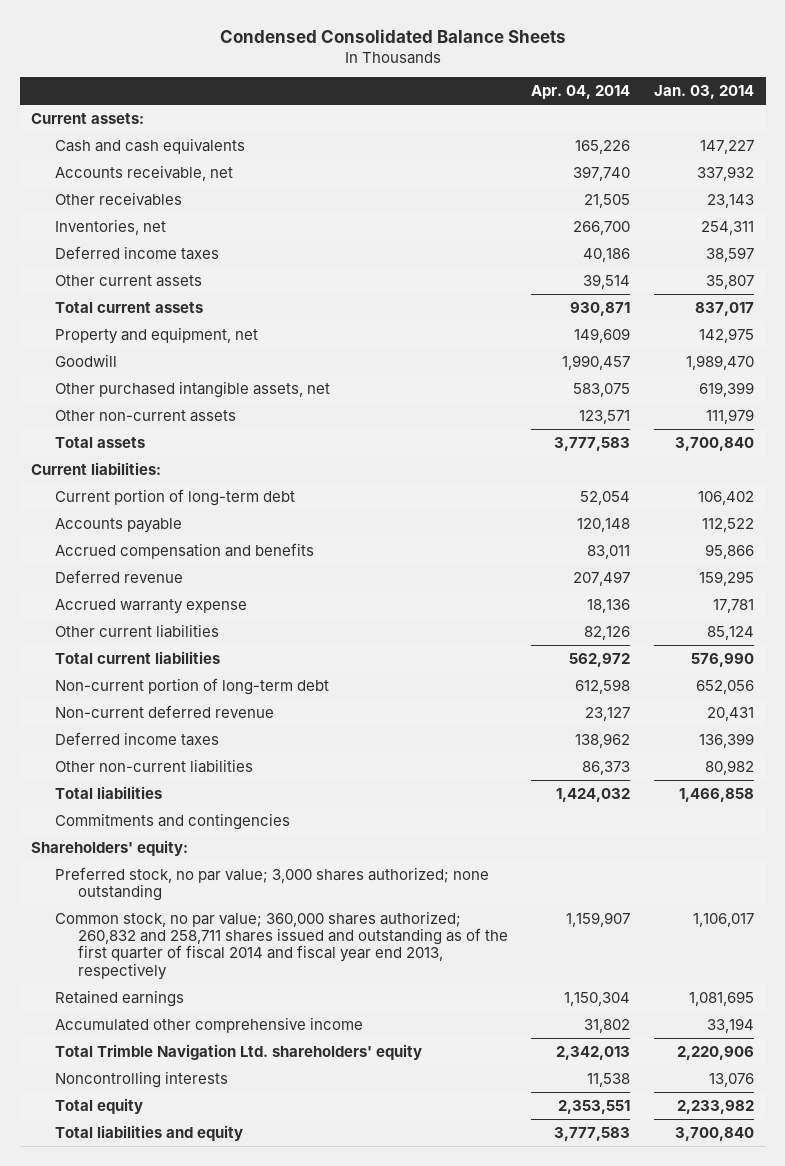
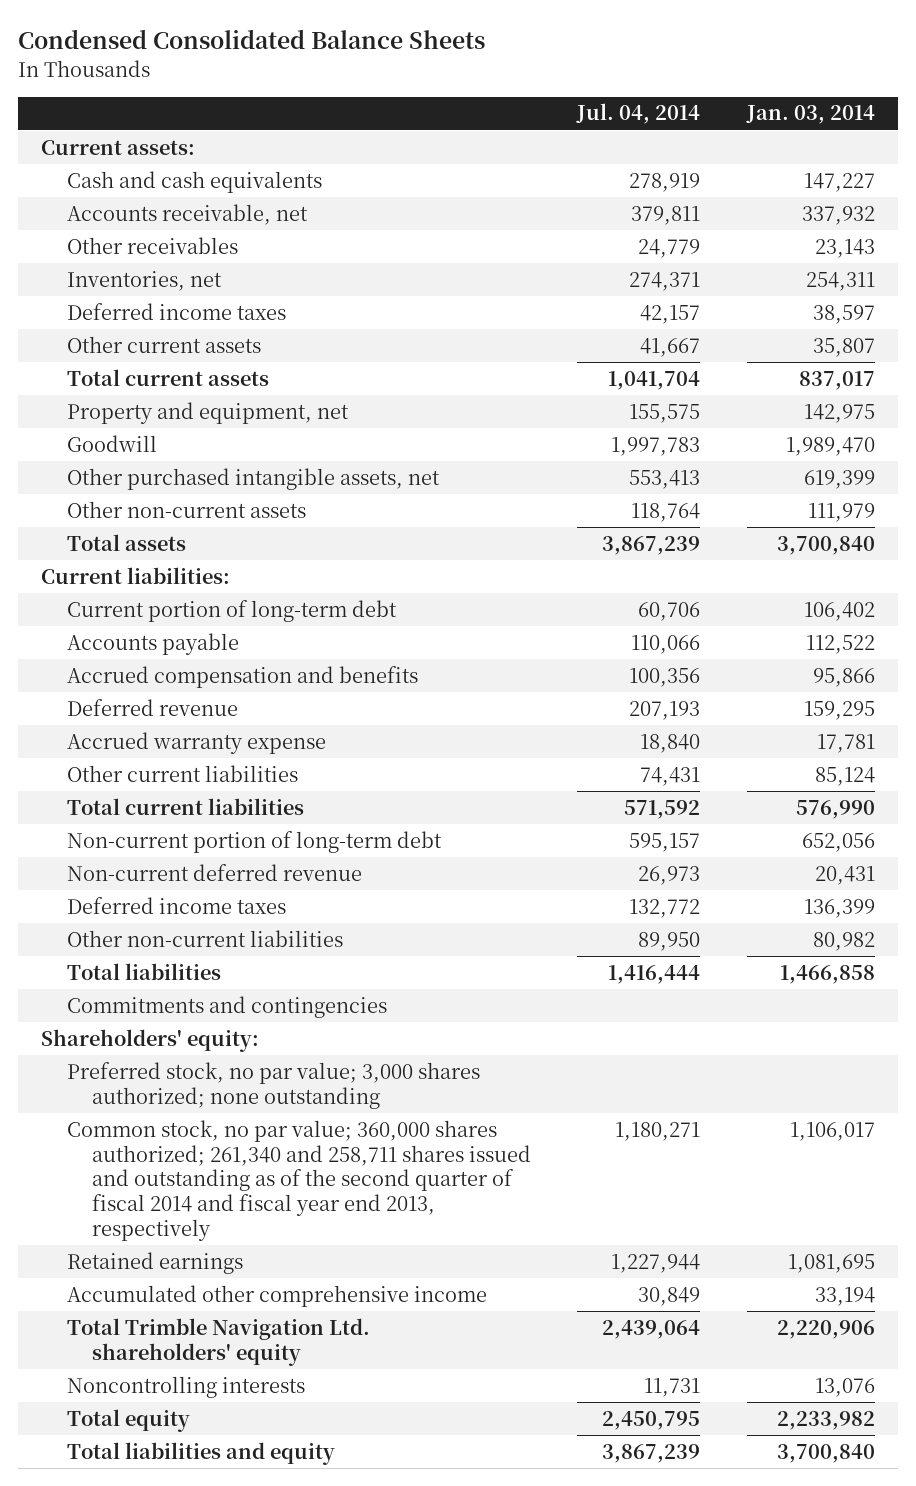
[531,85,631,100] Apr. 04, 2014 -> none
none -> [576,103,701,125] Jul. 04, 2014
[54,910,508,980] Common stock, no par value; 360,000 shares authorized; 260,832 and 258,711 shares issued and outstanding as of the first quarter of fiscal 2014 and fiscal year end 2013, respectively -> [66,1119,532,1241] Common stock, no par value; 360,000 shares authorized; 261,340 and 258,711 shares issued and outstanding as of the second quarter of fiscal 2014 and fiscal year end 2013, respectively

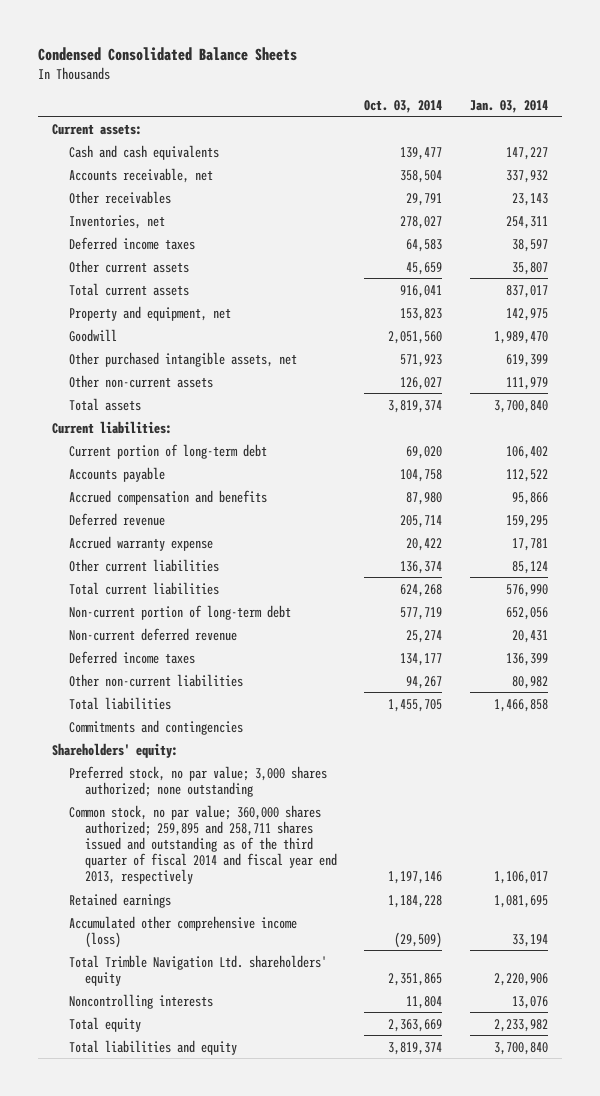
[576,103,701,125] Jul. 04, 2014 -> none
none -> [364,99,443,113] Oct. 03, 2014
[66,1119,532,1241] Common stock, no par value; 360,000 shares authorized; 261,340 and 258,711 shares issued and outstanding as of the second quarter of fiscal 2014 and fiscal year end 2013, respectively -> [68,804,337,885] Common stock, no par value; 360,000 shares authorized; 259,895 and 258,711 shares issued and outstanding as of the third quarter of fiscal 2014 and fiscal year end 2013, respectively
[66,1284,487,1307] Accumulated other comprehensive income -> [68,915,297,948] Accumulated other comprehensive income (loss)

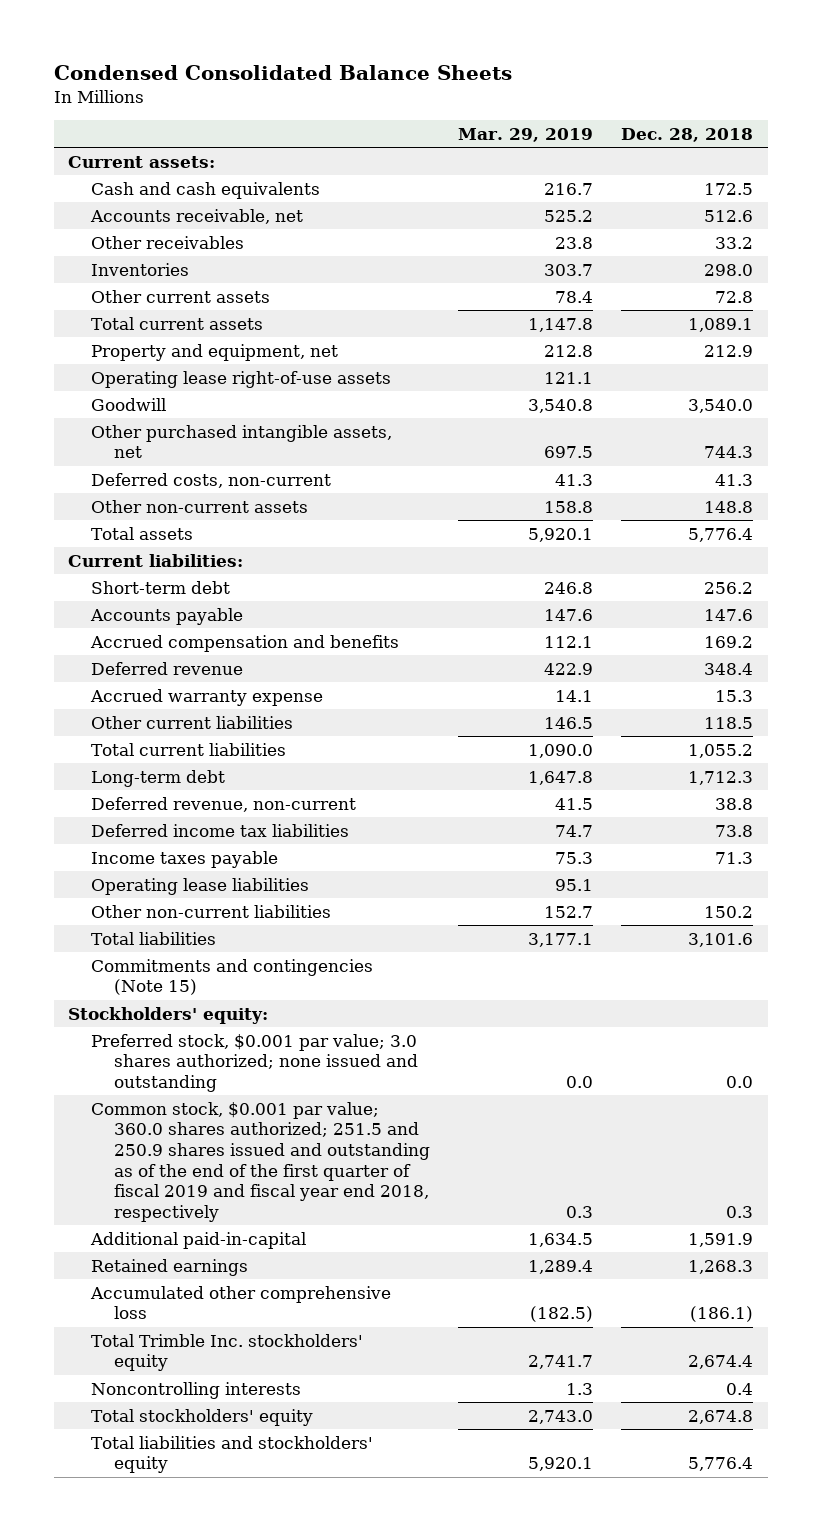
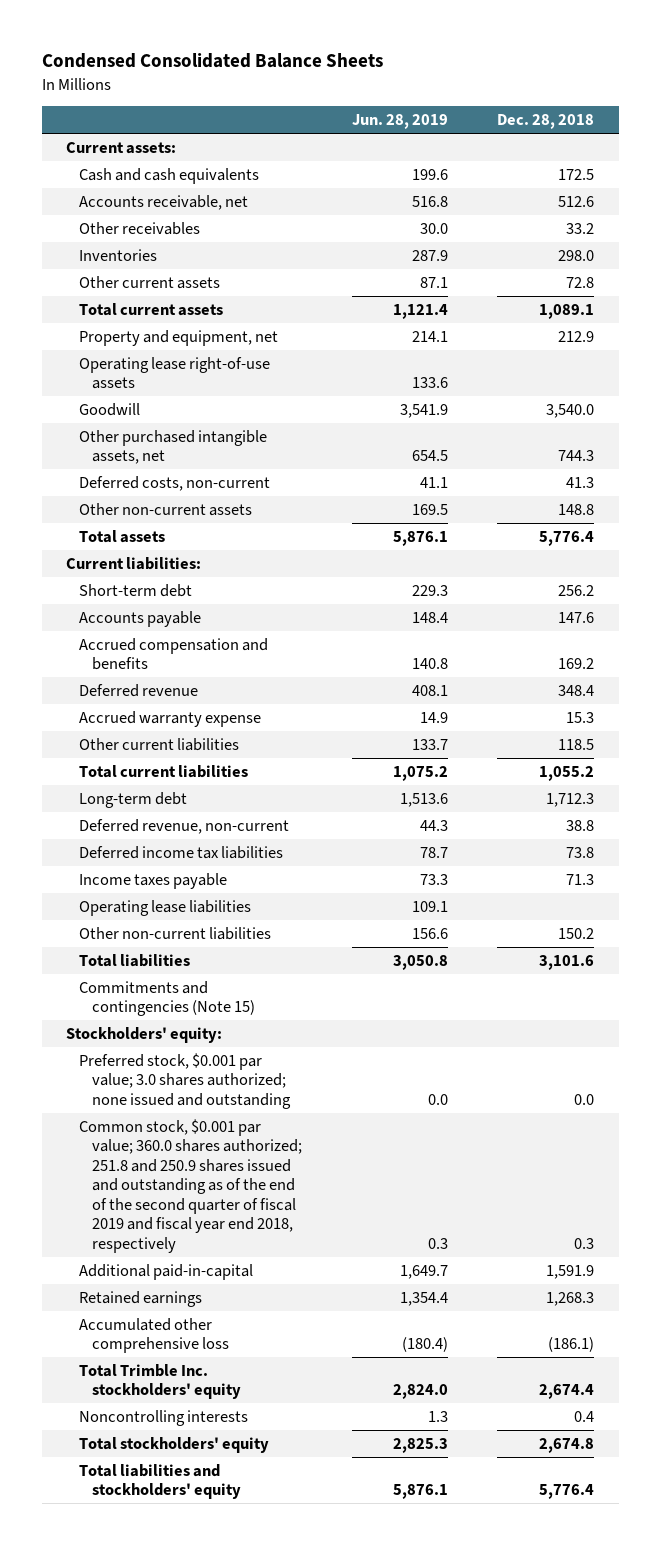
[458,127,594,142] Mar. 29, 2019 -> none
none -> [351,114,448,130] Jun. 28, 2019
[90,1101,430,1222] Common stock, $0.001 par value; 360.0 shares authorized; 251.5 and 250.9 shares issued and outstanding as of the end of the first quarter of fiscal 2019 and fiscal year end 2018, respectively -> [79,1118,303,1253] Common stock, $0.001 par value; 360.0 shares authorized; 251.8 and 250.9 shares issued and outstanding as of the end of the second quarter of fiscal 2019 and fiscal year end 2018, respectively

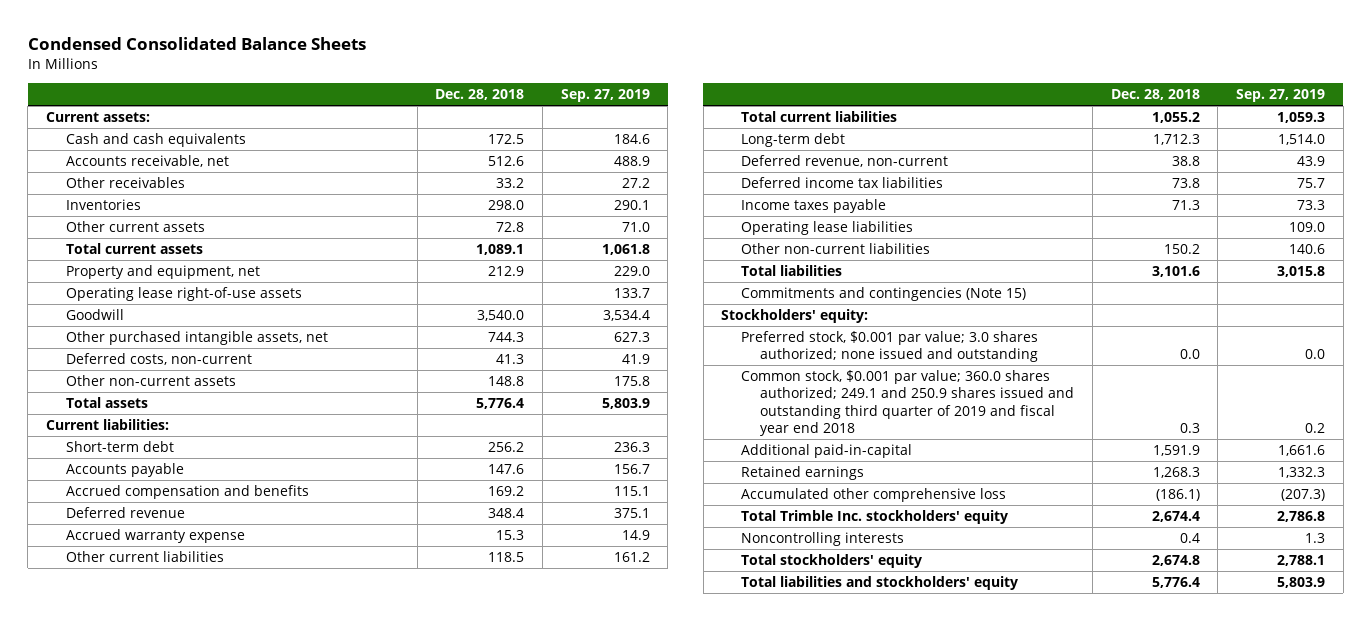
[351,114,448,130] Jun. 28, 2019 -> none
none -> [560,89,650,103] Sep. 27, 2019
[79,1118,303,1253] Common stock, $0.001 par value; 360.0 shares authorized; 251.8 and 250.9 shares issued and outstanding as of the end of the second quarter of fiscal 2019 and fiscal year end 2018, respectively -> [740,370,1075,436] Common stock, $0.001 par value; 360.0 shares authorized; 249.1 and 250.9 shares issued and outstanding third quarter of 2019 and fiscal year end 2018

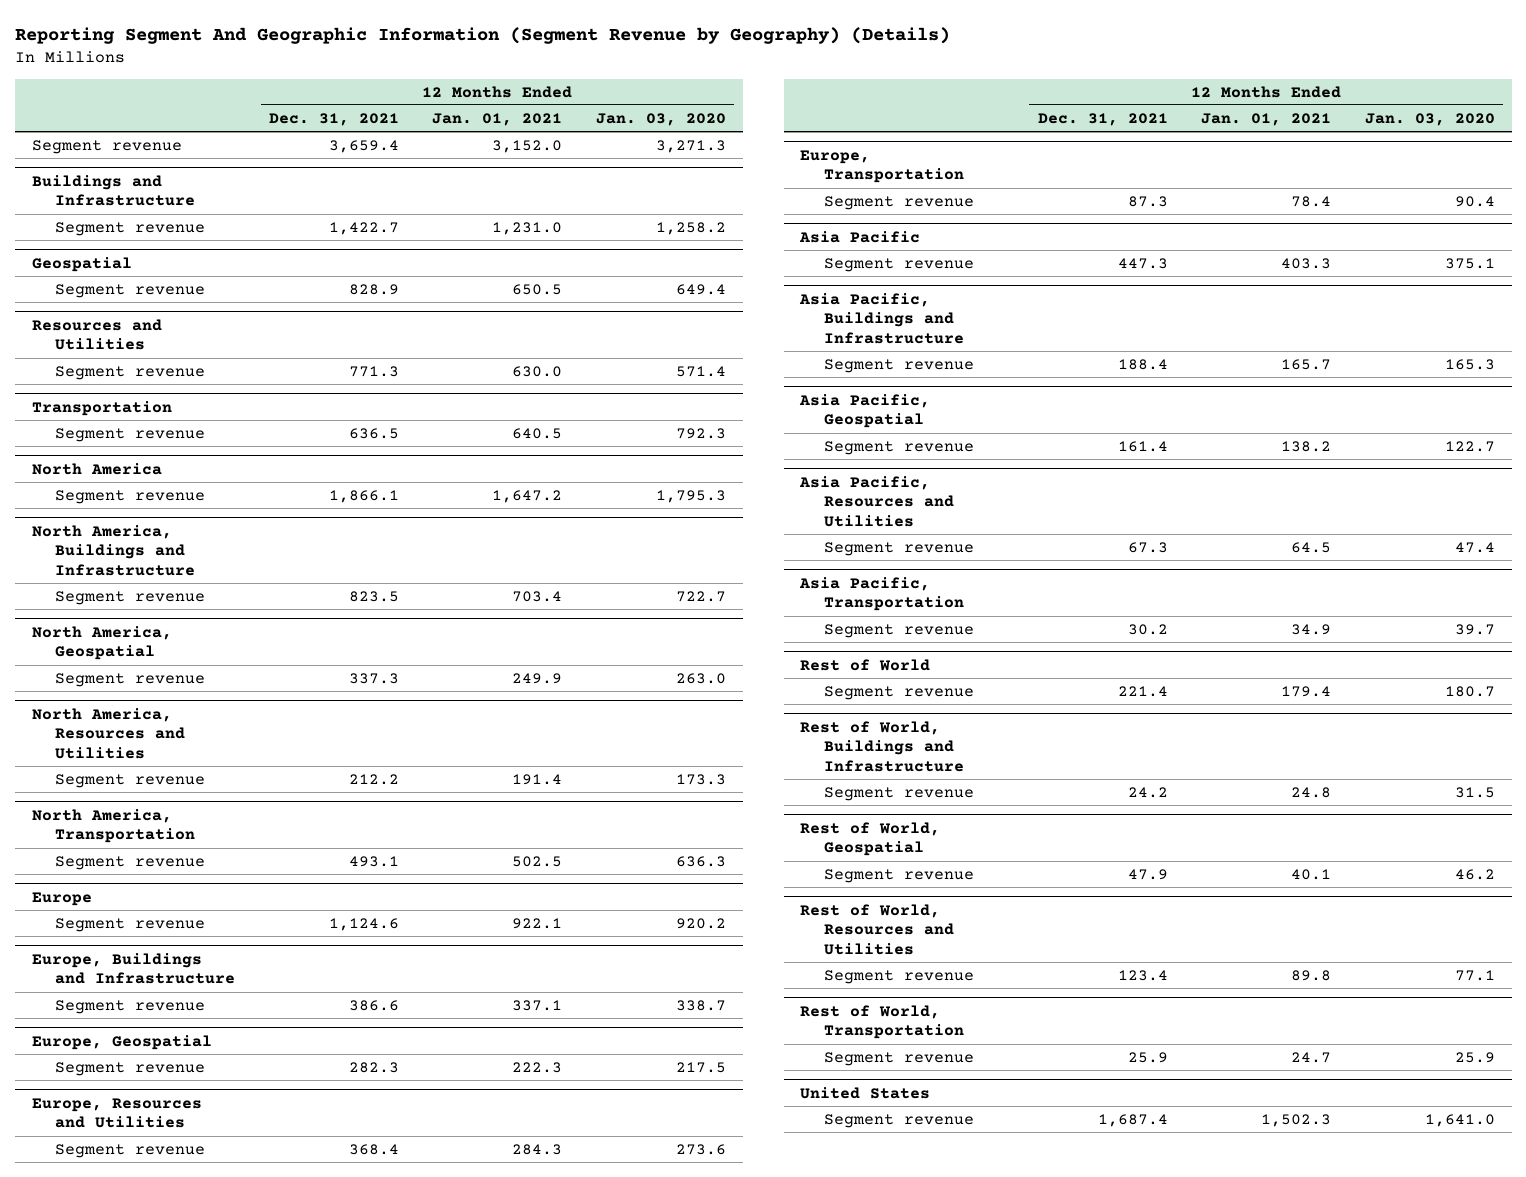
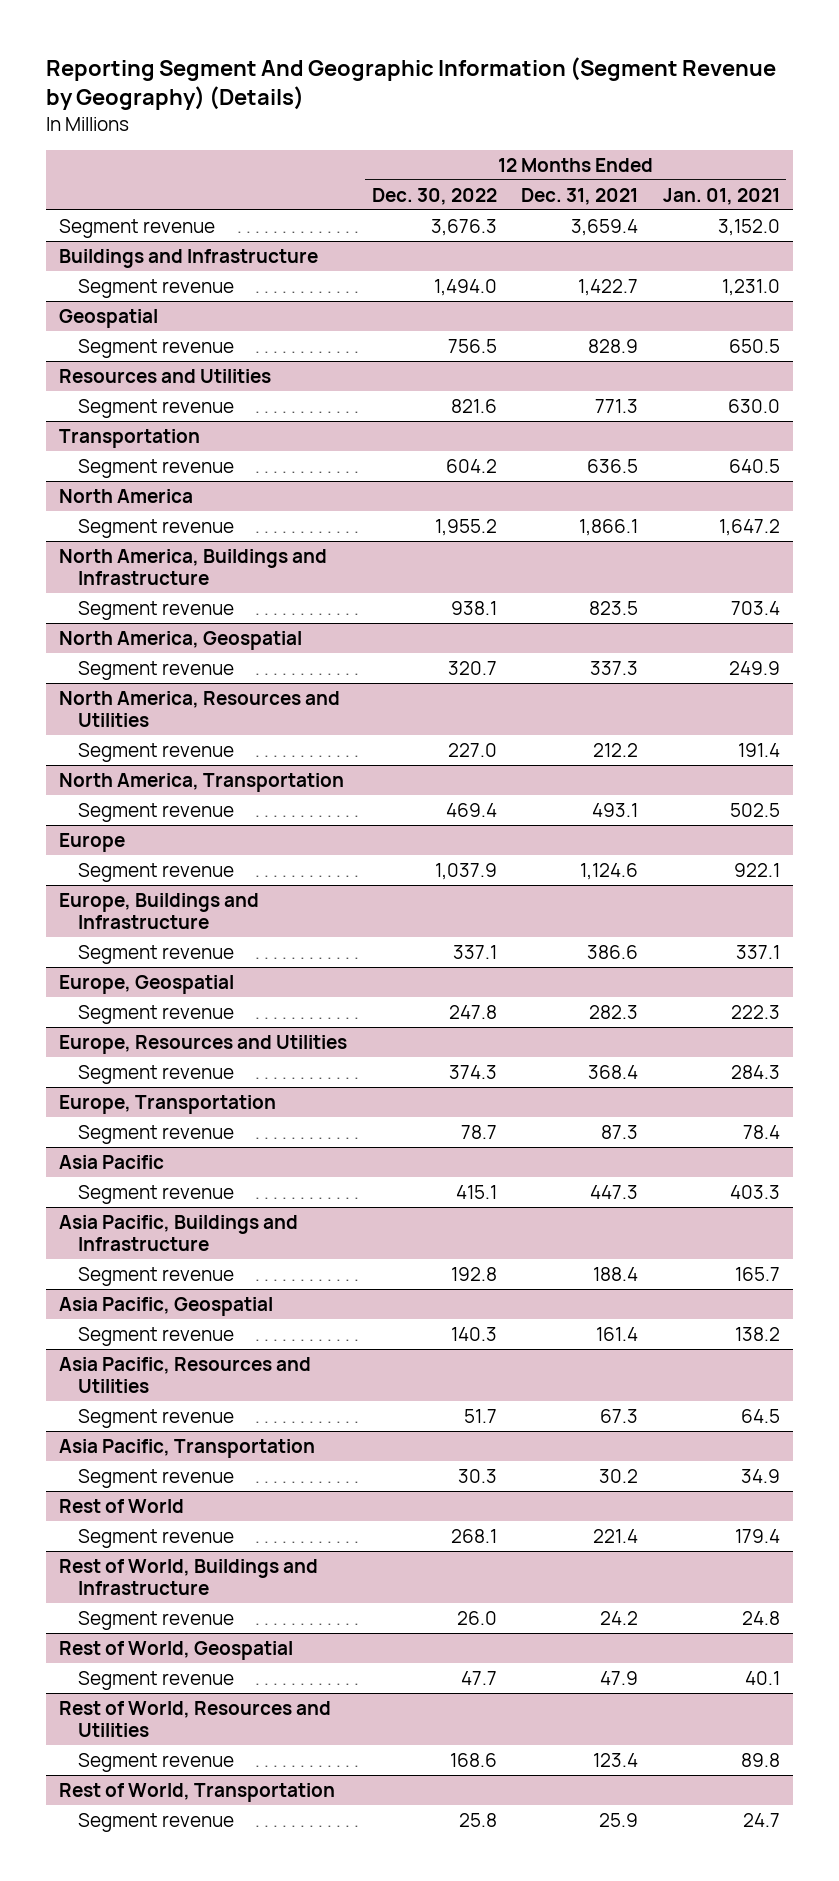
[595,112,726,126] Jan. 03, 2020 -> none
none -> [371,187,497,205] Dec. 30, 2022
[800,1086,931,1099] United States -> none
[824,1113,975,1128] Segment revenue -> none

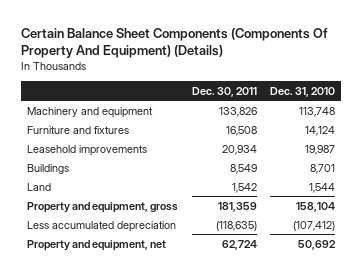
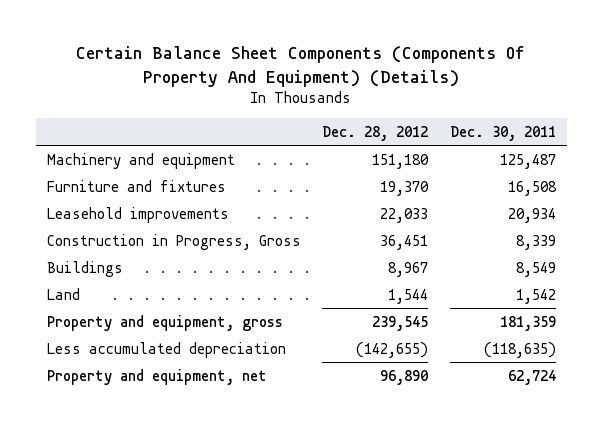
[269,86,335,97] Dec. 31, 2010 -> none
none -> [322,125,429,141] Dec. 28, 2012
[218,106,257,117] 133,826 -> [499,153,556,169] 125,487
none -> [46,233,301,250] Construction in Progress, Gross

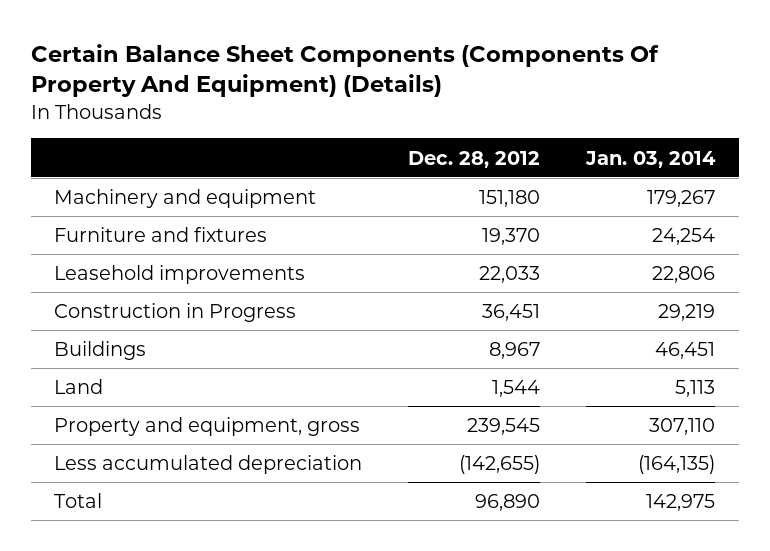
[449,125,556,141] Dec. 30, 2011 -> none
none -> [585,150,717,168] Jan. 03, 2014
[46,233,301,250] Construction in Progress, Gross -> [54,303,297,323] Construction in Progress
[46,368,267,385] Property and equipment, net -> [54,493,103,509] Total

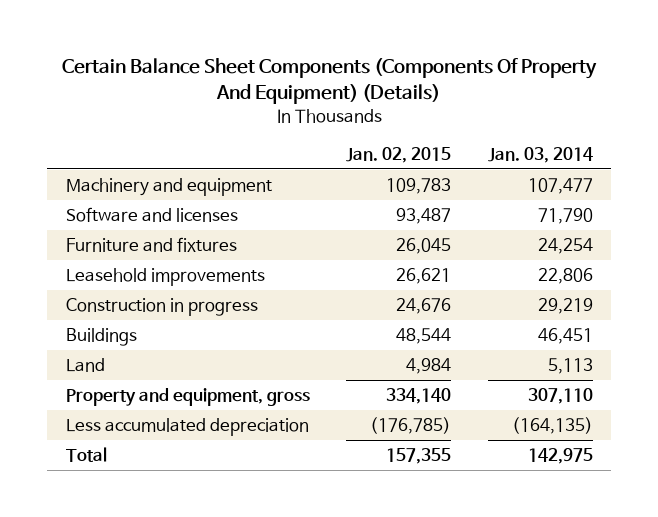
[408,150,541,168] Dec. 28, 2012 -> none
none -> [346,146,452,163] Jan. 02, 2015
[647,190,716,208] 179,267 -> [527,178,593,195] 107,477
none -> [65,207,238,223] Software and licenses
[54,303,297,323] Construction in Progress -> [65,298,258,317] Construction in progress

